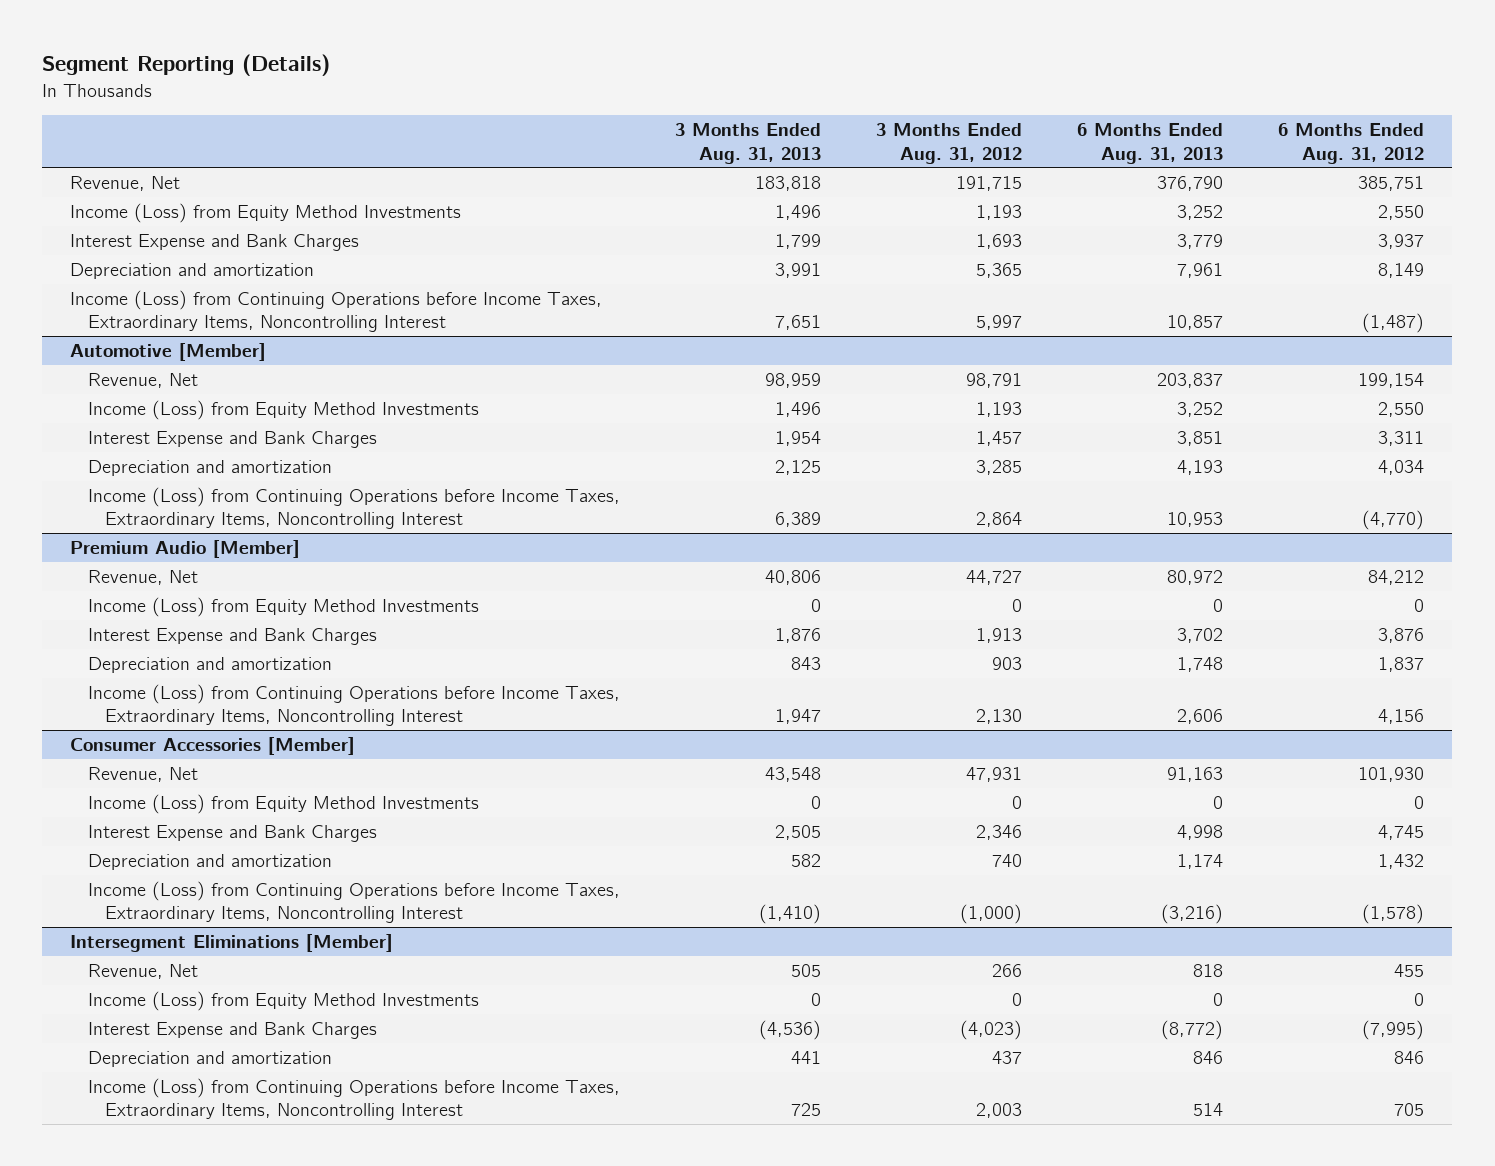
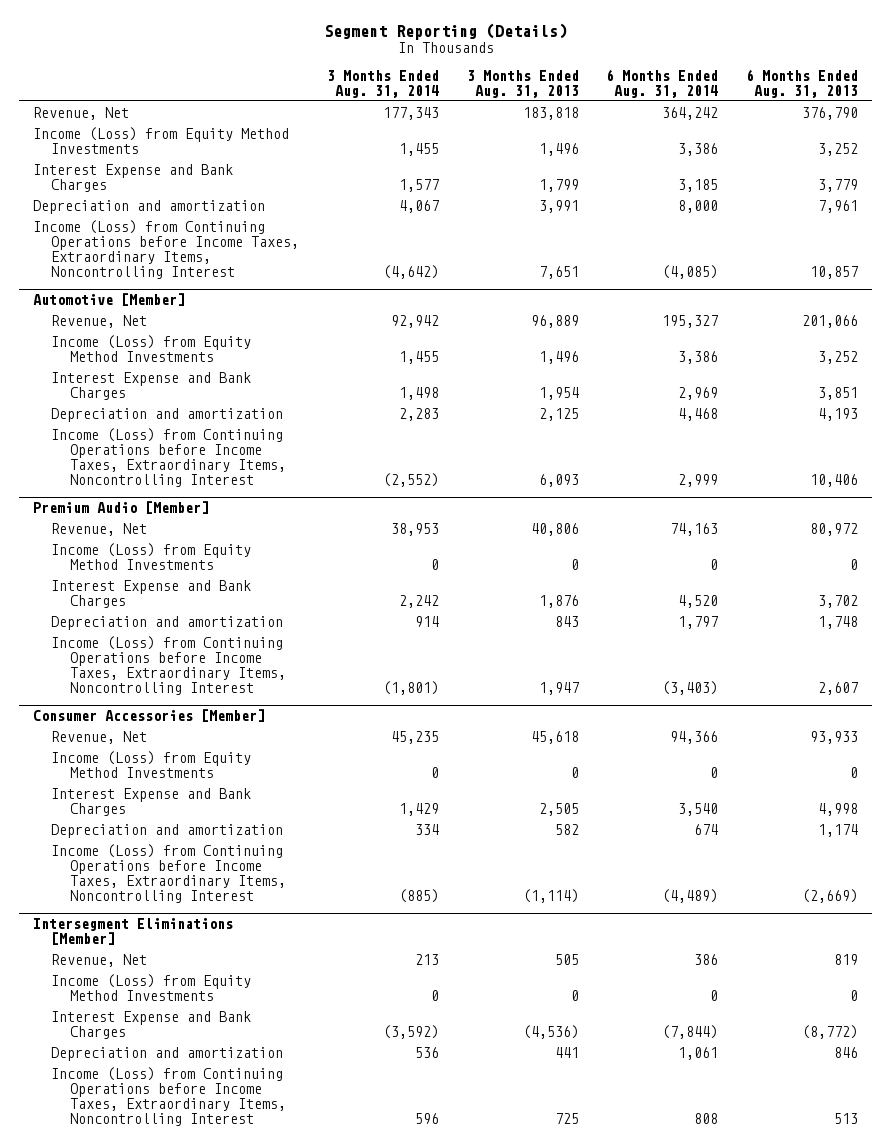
[876,122,1023,164] 3 Months Ended Aug. 31, 2012 -> none
[1278,122,1425,164] 6 Months Ended Aug. 31, 2012 -> none
none -> [327,70,440,99] 3 Months Ended Aug. 31, 2014
none -> [606,69,719,99] 6 Months Ended Aug. 31, 2014
[764,372,821,388] 98,959 -> [530,314,579,328] 96,889
[1157,372,1224,388] 203,837 -> [802,314,859,328] 201,066
[774,512,821,528] 6,389 -> [538,473,579,487] 6,093
[1167,512,1224,528] 10,953 -> [810,473,859,487] 10,406
[1177,709,1224,725] 2,606 -> [818,681,859,695] 2,607
[764,766,821,782] 43,548 -> [530,730,579,744] 45,618
[1167,766,1224,782] 91,163 -> [810,730,859,744] 93,933
[758,904,821,925] (1,410) -> [522,888,579,903] (1,114)
[1161,904,1224,925] (3,216) -> [802,888,859,903] (2,669)
[1193,963,1224,977] 818 -> [834,953,859,965] 819
[1193,1103,1224,1117] 514 -> [834,1112,859,1124] 513

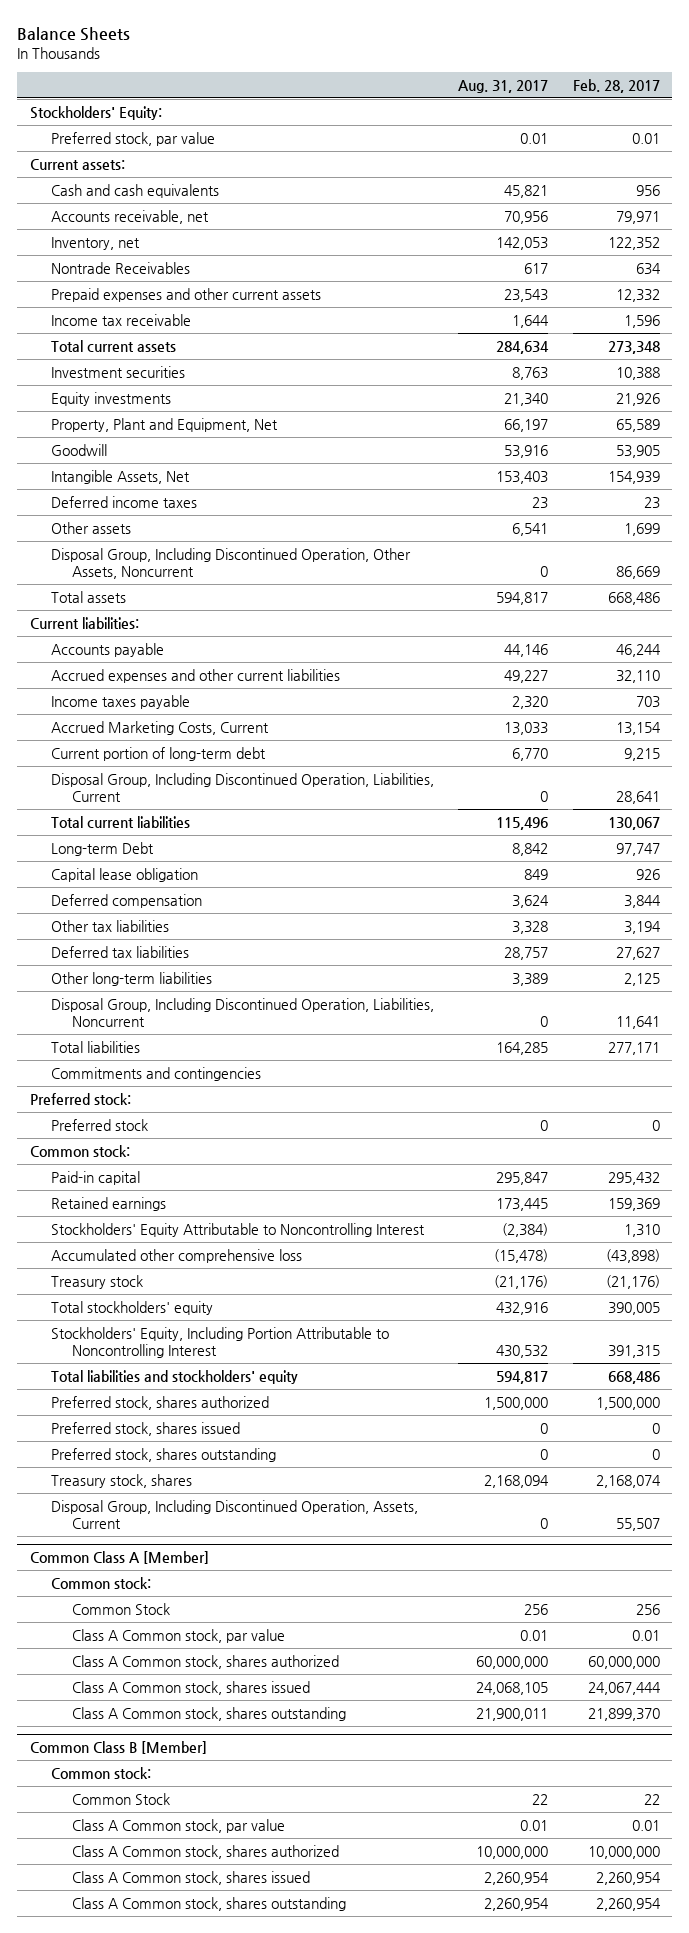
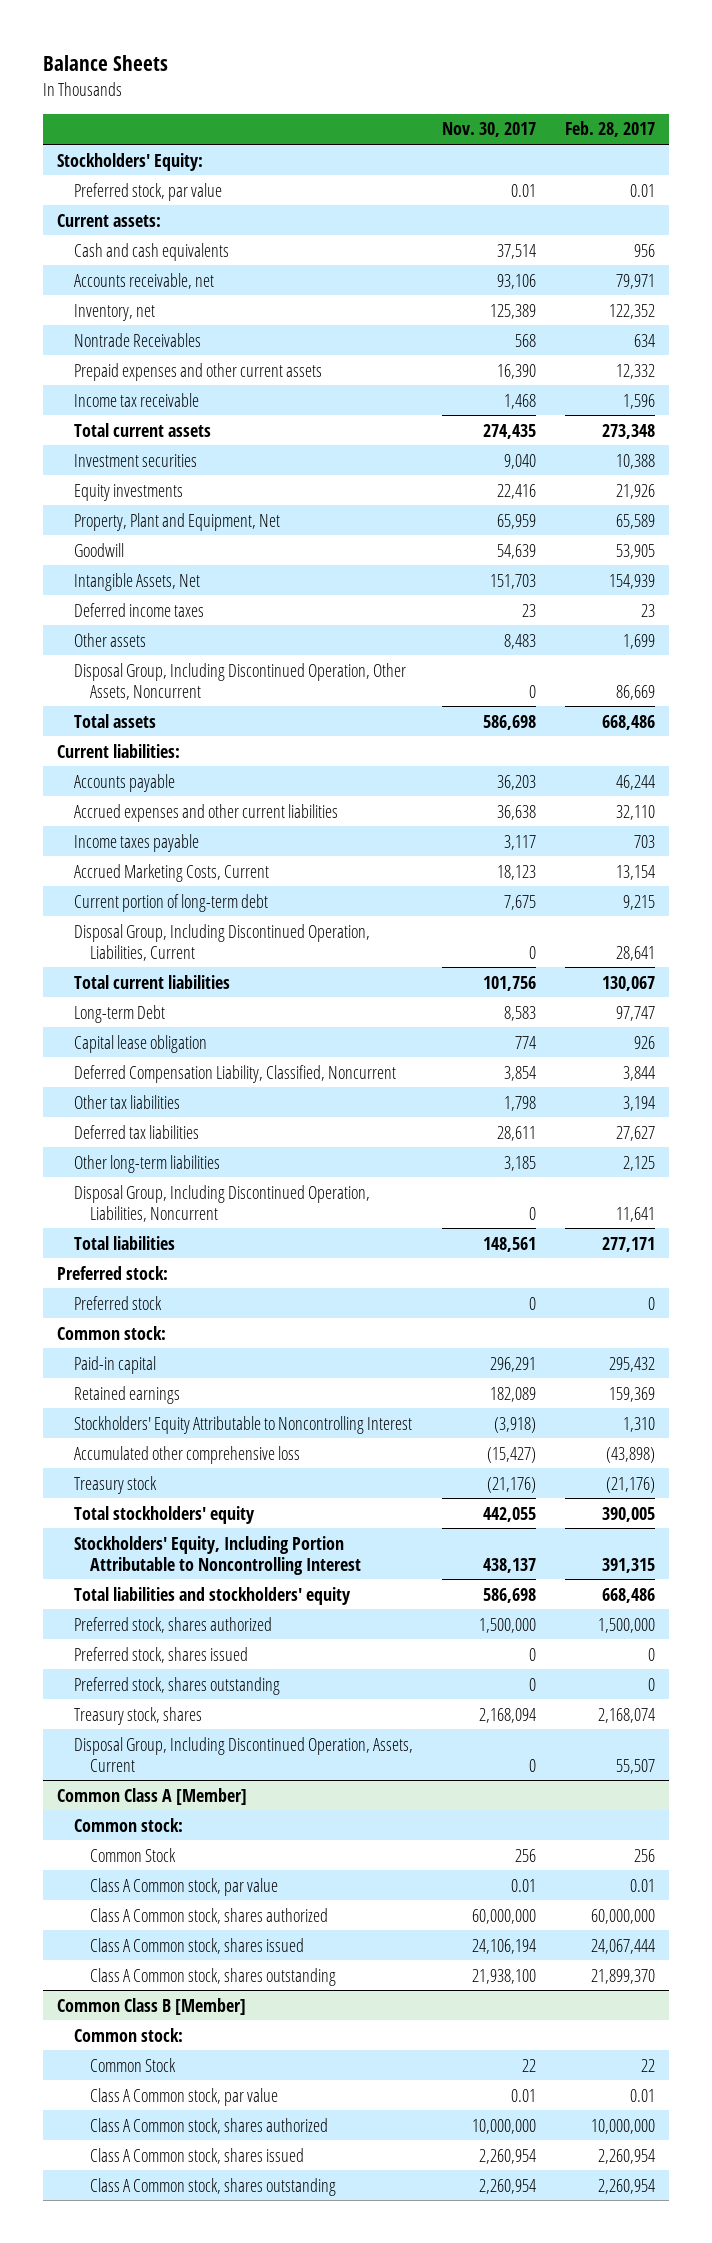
[458,79,549,93] Aug. 31, 2017 -> none
none -> [441,122,536,138] Nov. 30, 2017
[50,893,202,908] Deferred compensation -> [73,1064,396,1083] Deferred Compensation Liability, Classified, Noncurrent
[50,1066,261,1081] Commitments and contingencies -> none

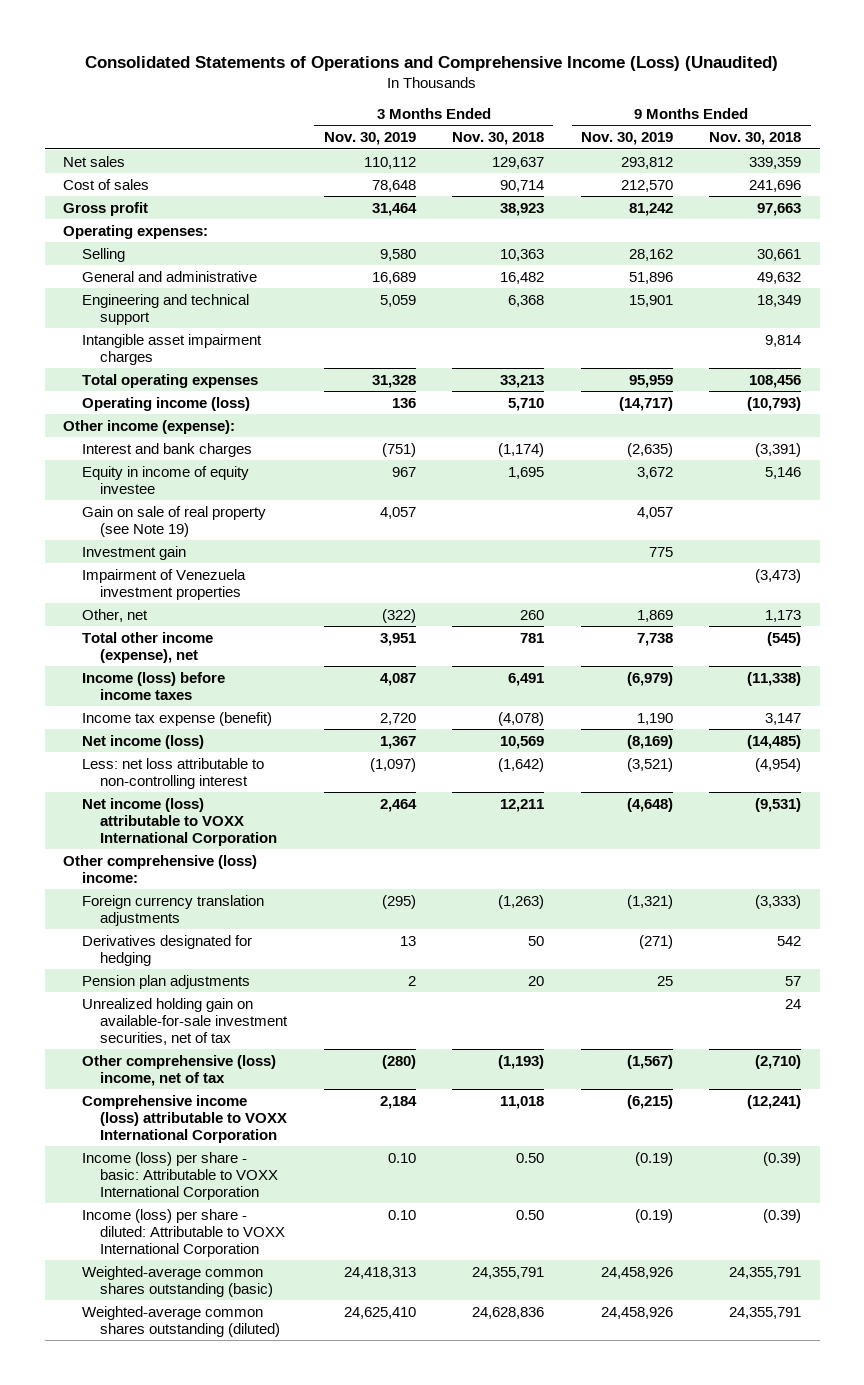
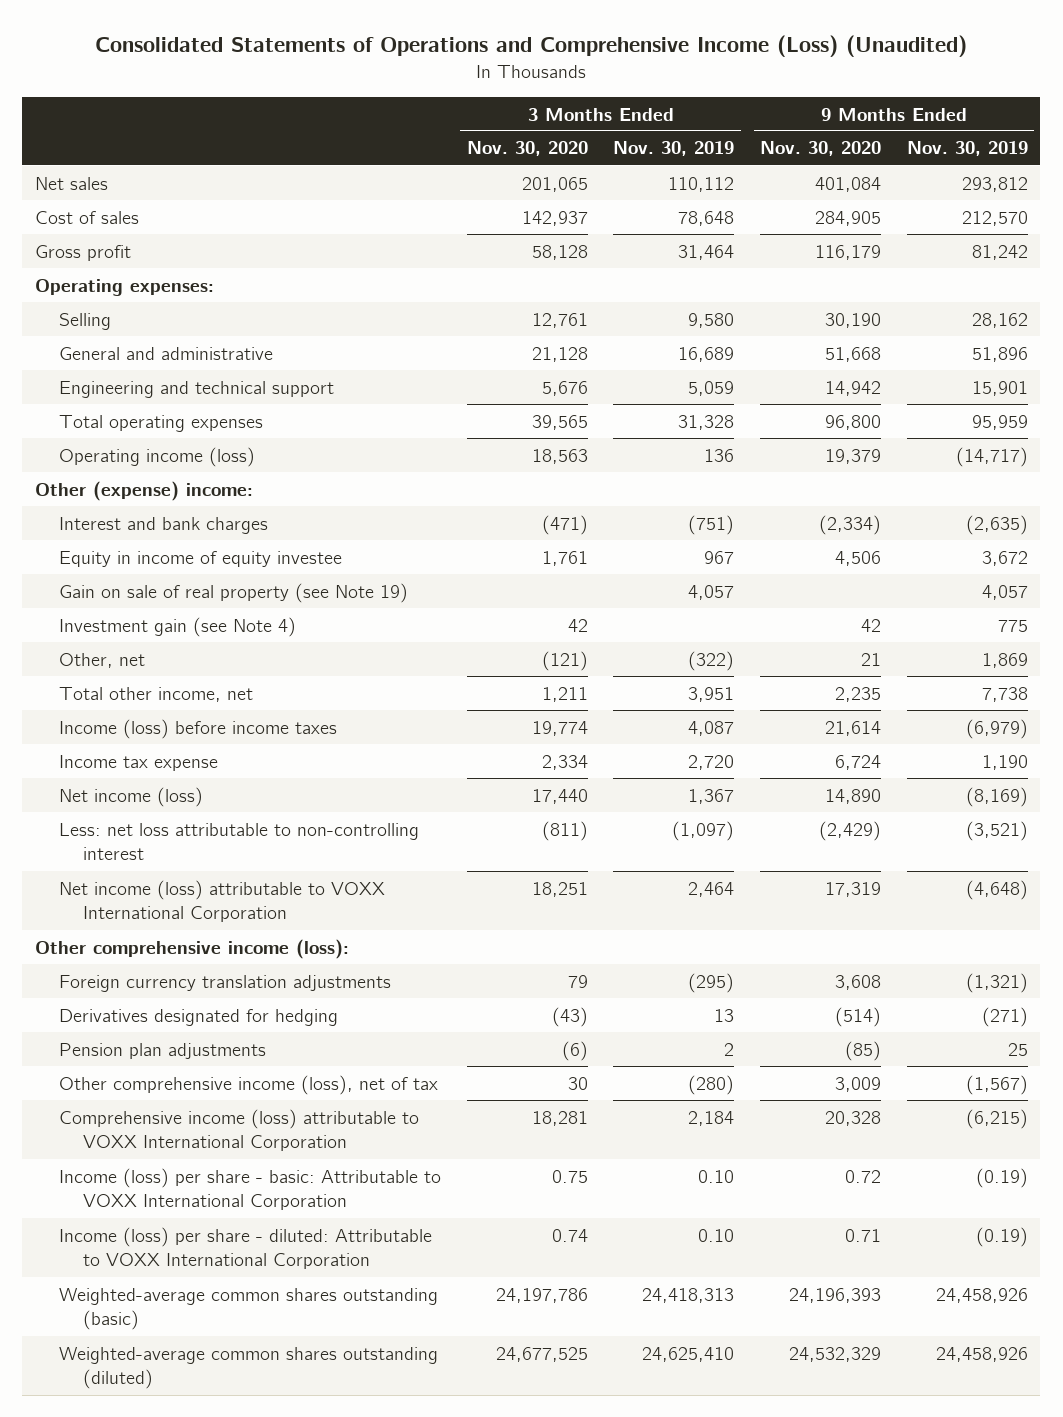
[452,132,545,146] Nov. 30, 2018 -> none
[709,132,802,146] Nov. 30, 2018 -> none
none -> [466,141,588,157] Nov. 30, 2020
none -> [760,141,882,157] Nov. 30, 2020
[81,333,262,365] Intangible asset impairment charges -> none
[63,419,236,434] Other income (expense): -> [35,480,254,501] Other (expense) income:
[81,568,246,600] Impairment of Venezuela investment properties -> none
[81,545,186,560] Investment gain -> [59,616,297,637] Investment gain (see Note 4)
[81,631,213,663] Total other income (expense), net -> [59,686,254,702] Total other income, net
[81,711,272,726] Income tax expense (benefit) -> [59,754,219,771] Income tax expense
[63,854,258,883] Other comprehensive (loss) income: -> [35,938,350,959] Other comprehensive income (loss):
[81,997,289,1045] Unrealized holding gain on available-for-sale investment securities, net of tax -> none
[81,1054,276,1086] Other comprehensive (loss) income, net of tax -> [59,1074,439,1095] Other comprehensive income (loss), net of tax

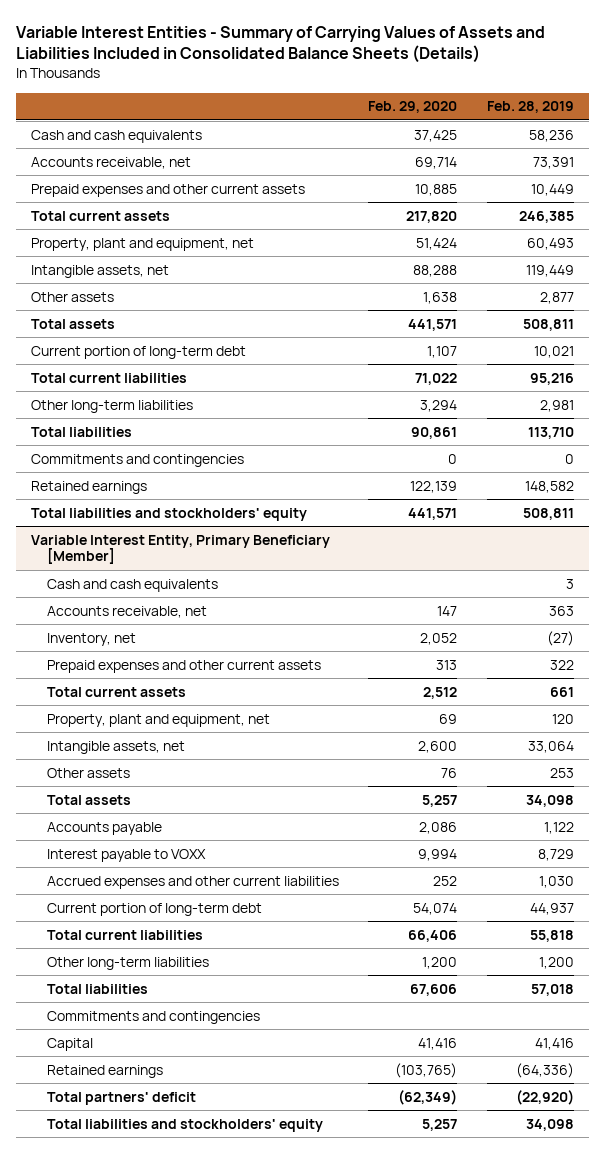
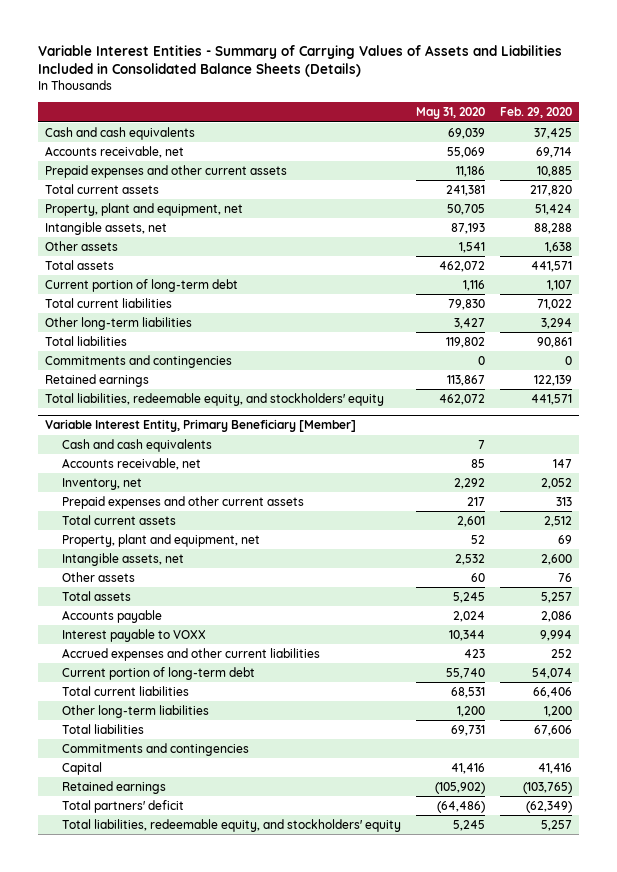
[487,101,575,114] Feb. 28, 2019 -> none
none -> [415,107,485,120] May 31, 2020
[30,507,307,521] Total liabilities and stockholders' equity -> [45,392,385,406] Total liabilities, redeemable equity, and stockholders' equity
[46,1118,323,1132] Total liabilities and stockholders' equity -> [61,818,401,832] Total liabilities, redeemable equity, and stockholders' equity

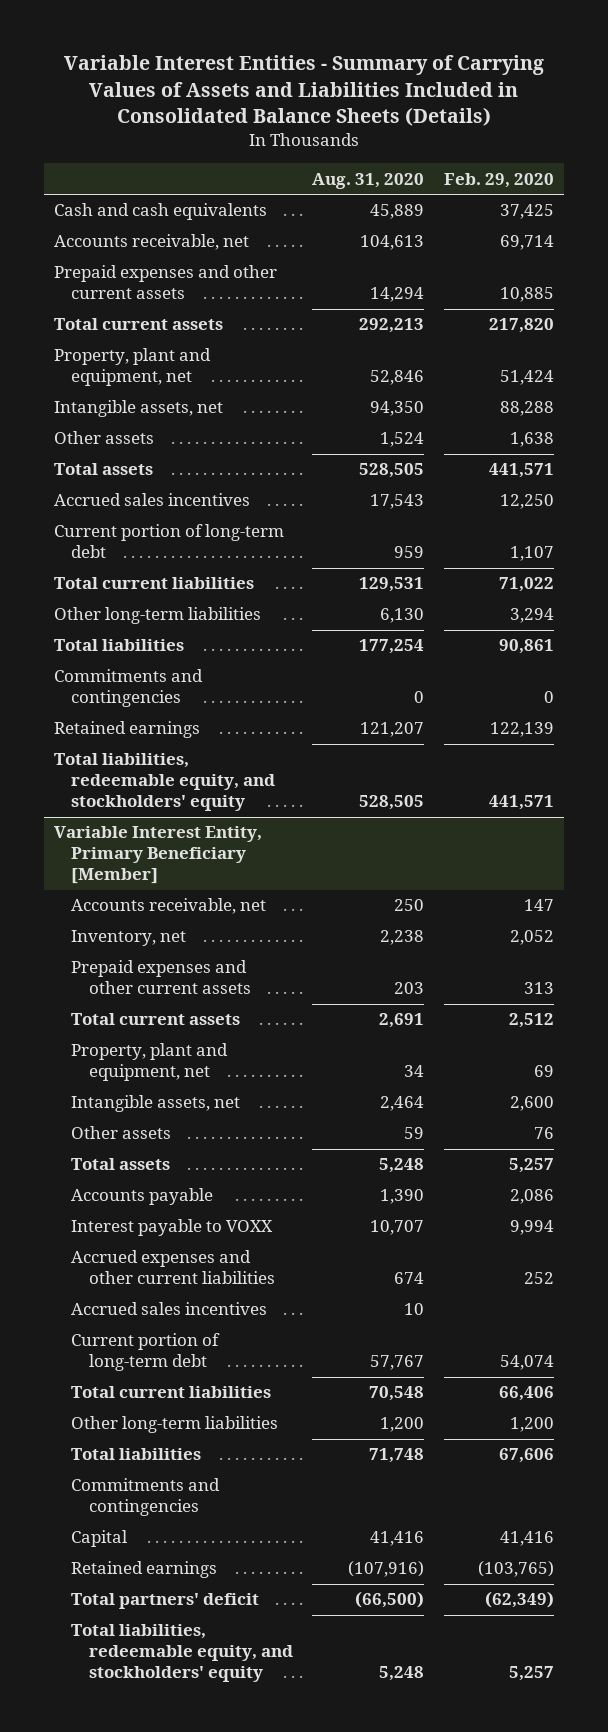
[415,107,485,120] May 31, 2020 -> none
none -> [312,172,425,189] Aug. 31, 2020
none -> [53,493,250,507] Accrued sales incentives
[61,438,212,452] Cash and cash equivalents -> none
none -> [71,1302,268,1316] Accrued sales incentives

